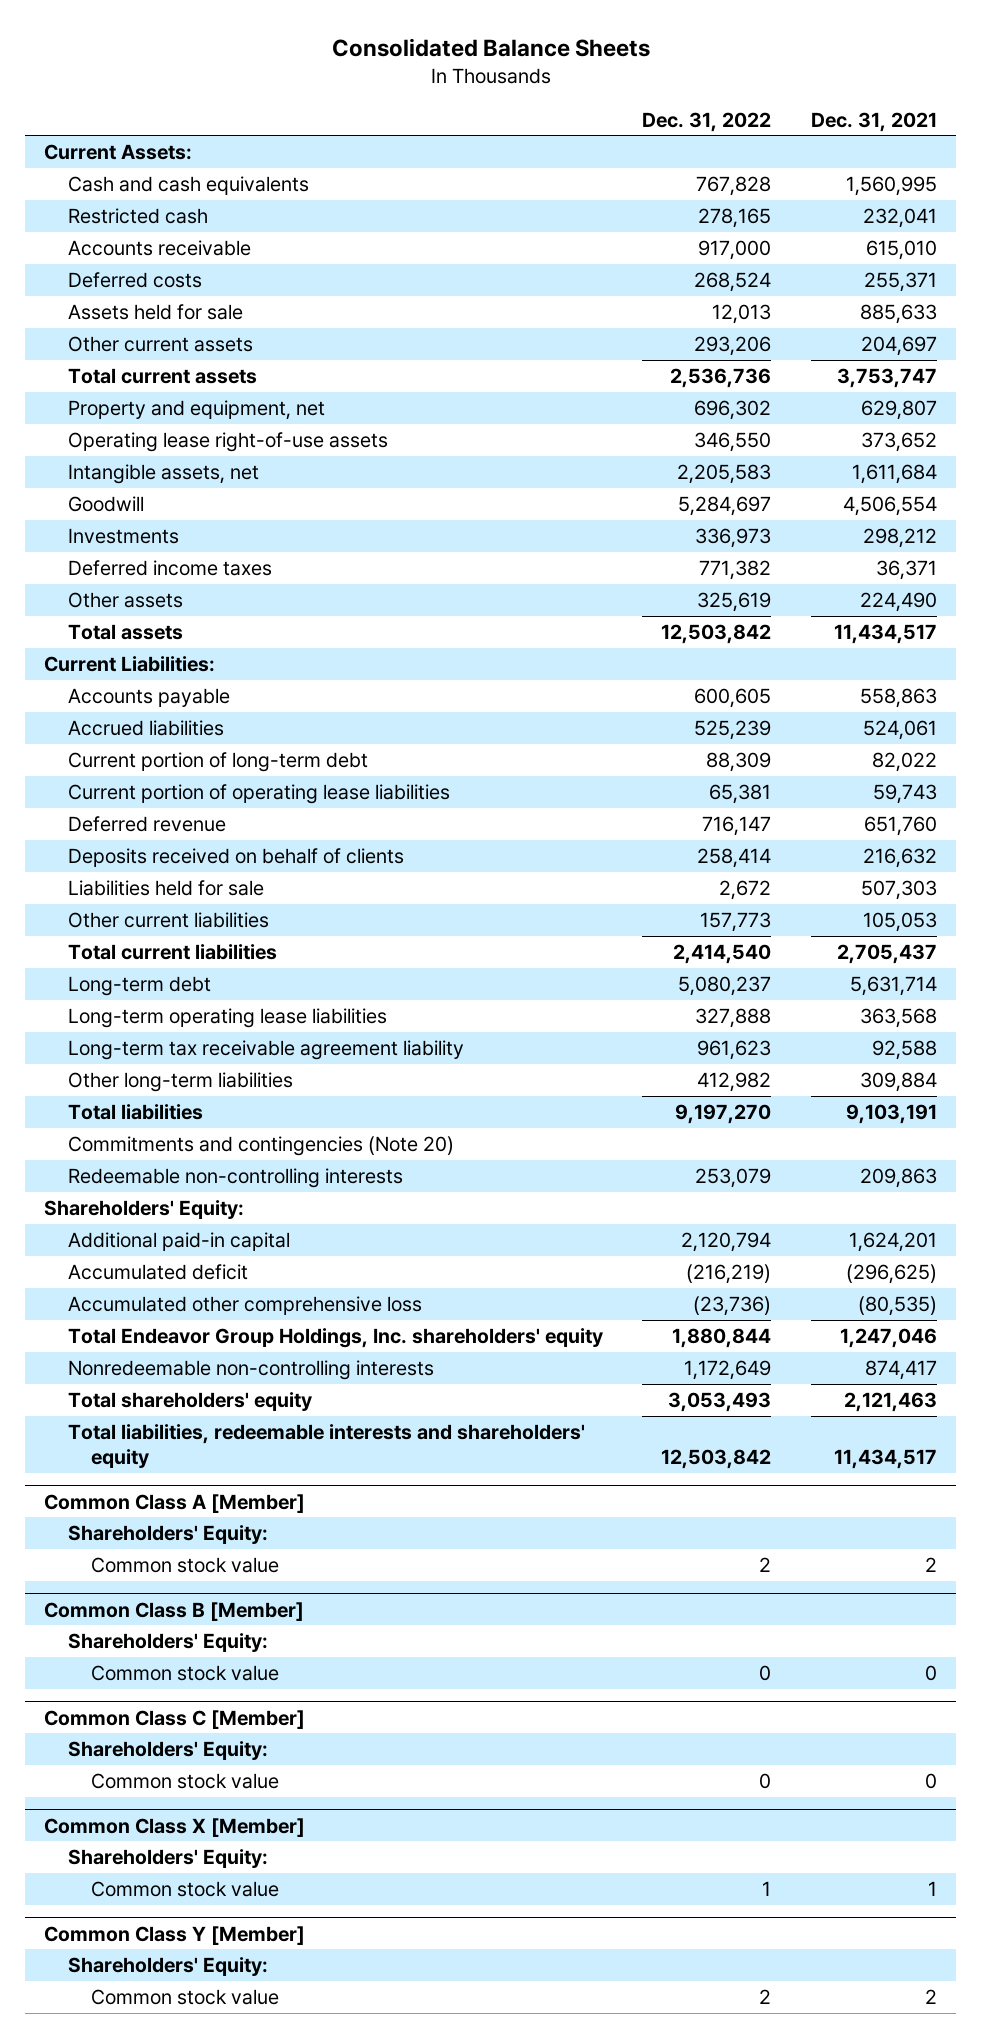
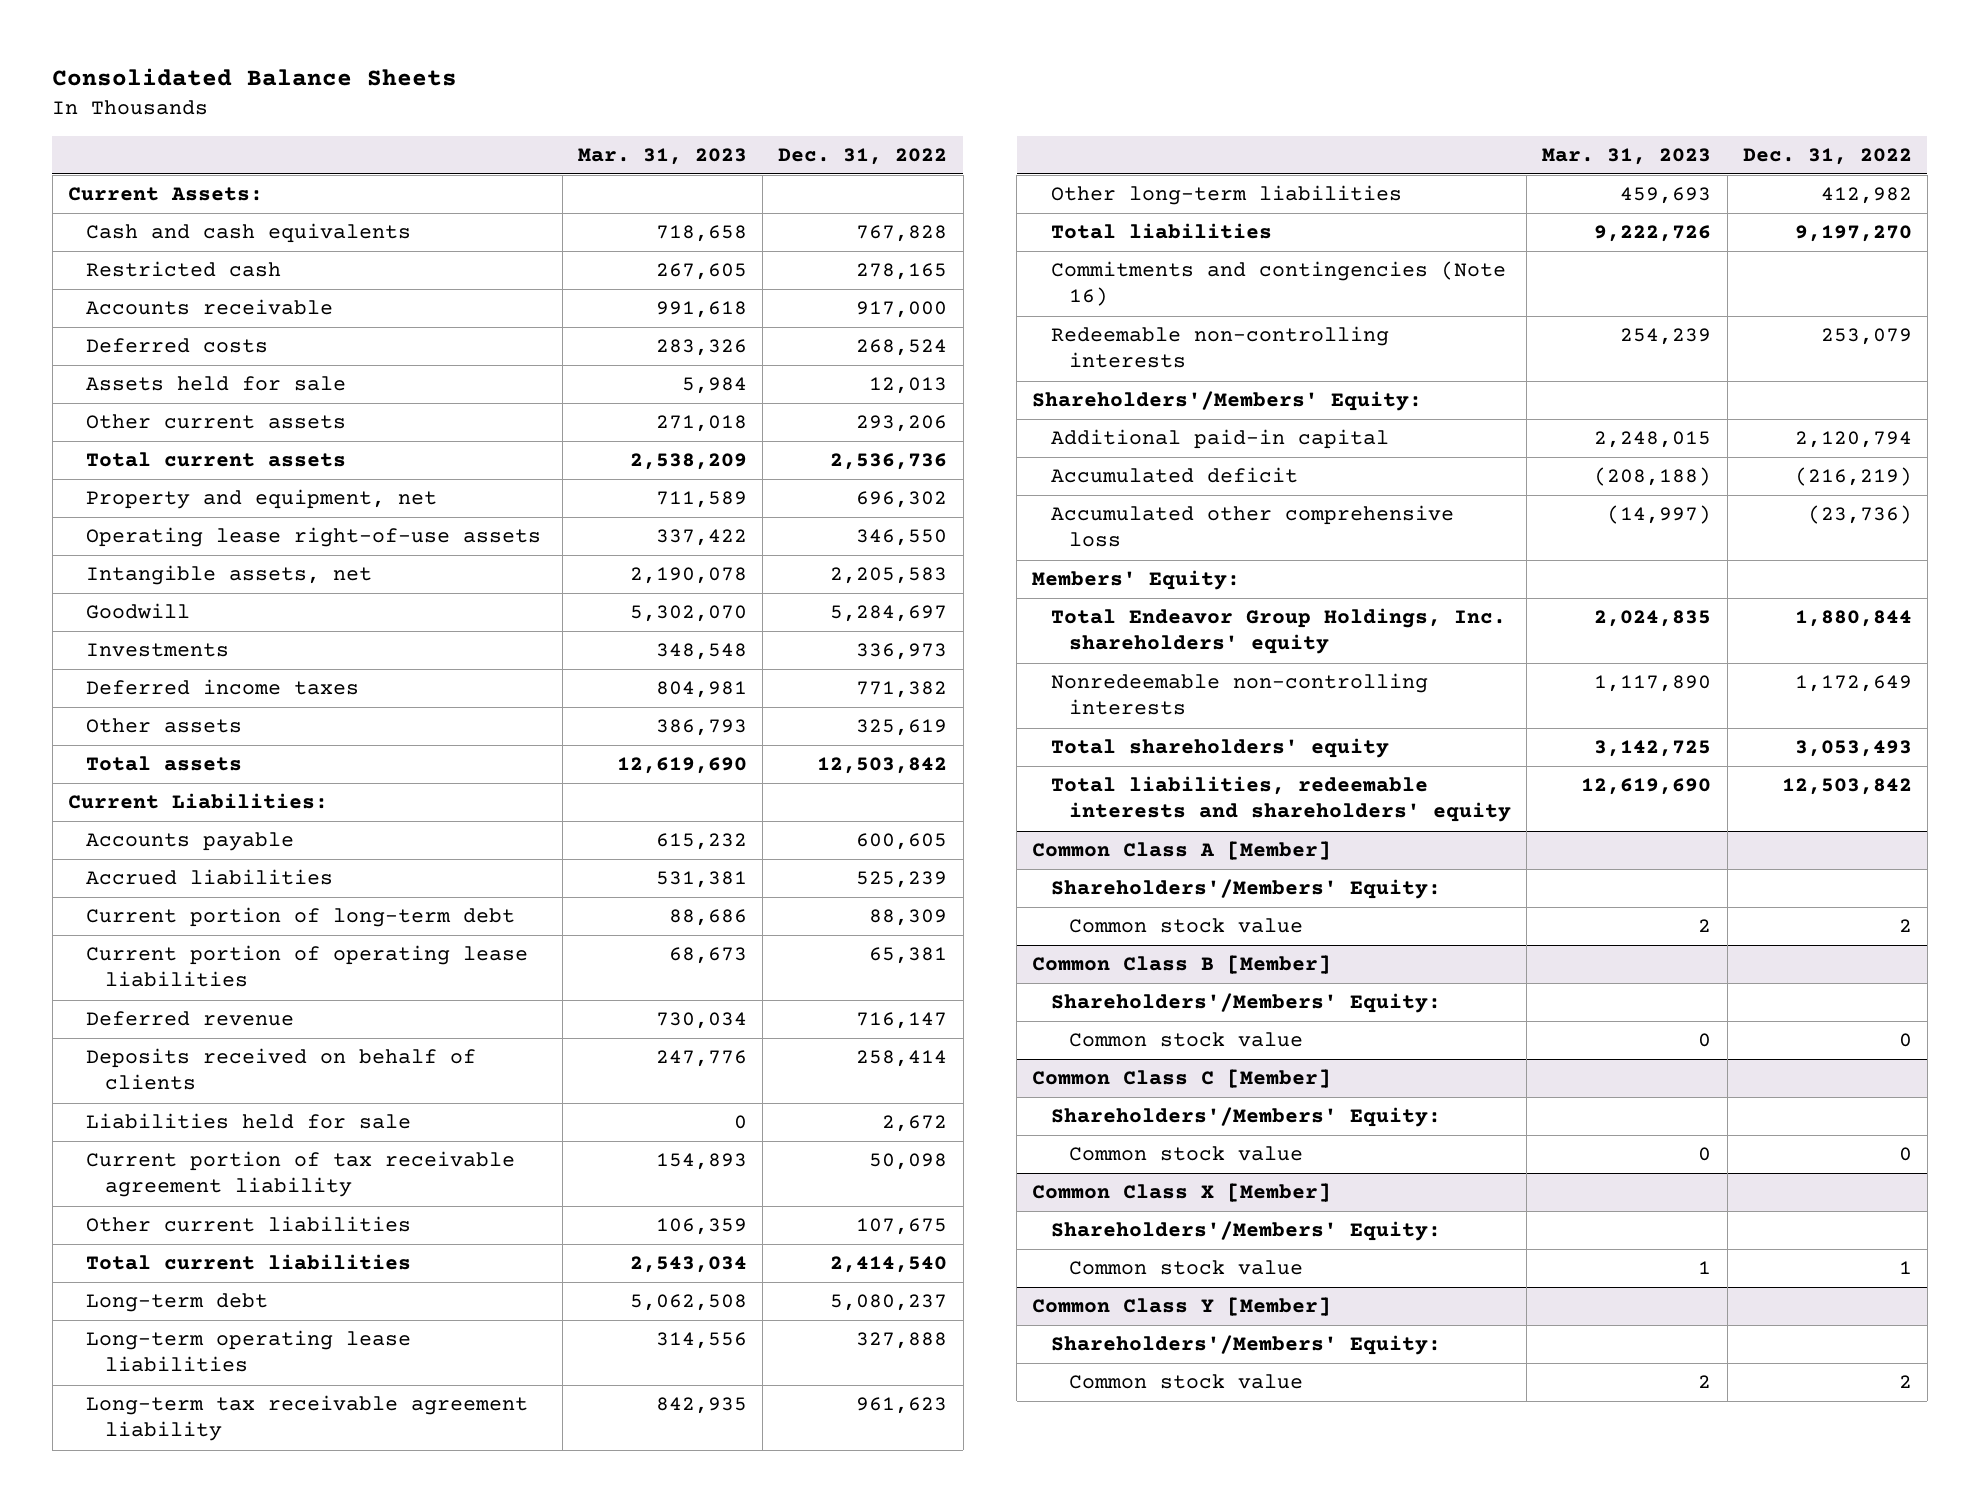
[810,111,937,132] Dec. 31, 2021 -> none
none -> [578,147,748,165] Mar. 31, 2023
none -> [86,1151,516,1198] Current portion of tax receivable agreement liability
[700,912,772,933] 157,773 -> [856,1218,948,1236] 107,675
[67,1136,454,1157] Commitments and contingencies (Note 20) -> [1050,261,1506,307] Commitments and contingencies (Note 16)
[44,1200,245,1220] Shareholders' Equity: -> [1032,391,1423,412] Shareholders'/Members' Equity:
none -> [1032,570,1241,591] Members' Equity:
[67,1525,268,1545] Shareholders' Equity: -> [1050,879,1441,900] Shareholders'/Members' Equity:
[67,1633,268,1653] Shareholders' Equity: -> [1050,993,1441,1014] Shareholders'/Members' Equity:
[67,1741,268,1761] Shareholders' Equity: -> [1050,1107,1441,1128] Shareholders'/Members' Equity:
[67,1849,268,1869] Shareholders' Equity: -> [1050,1221,1441,1242] Shareholders'/Members' Equity:
[67,1957,268,1977] Shareholders' Equity: -> [1050,1335,1441,1356] Shareholders'/Members' Equity:

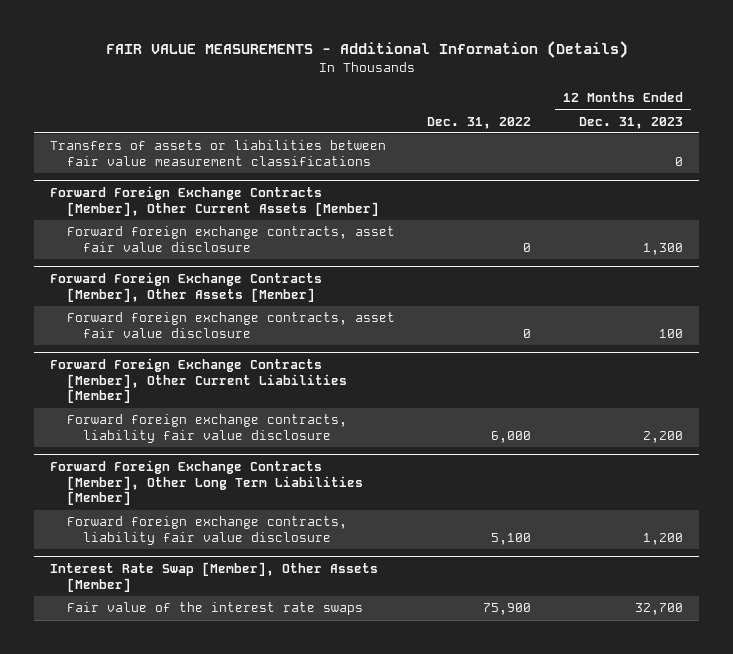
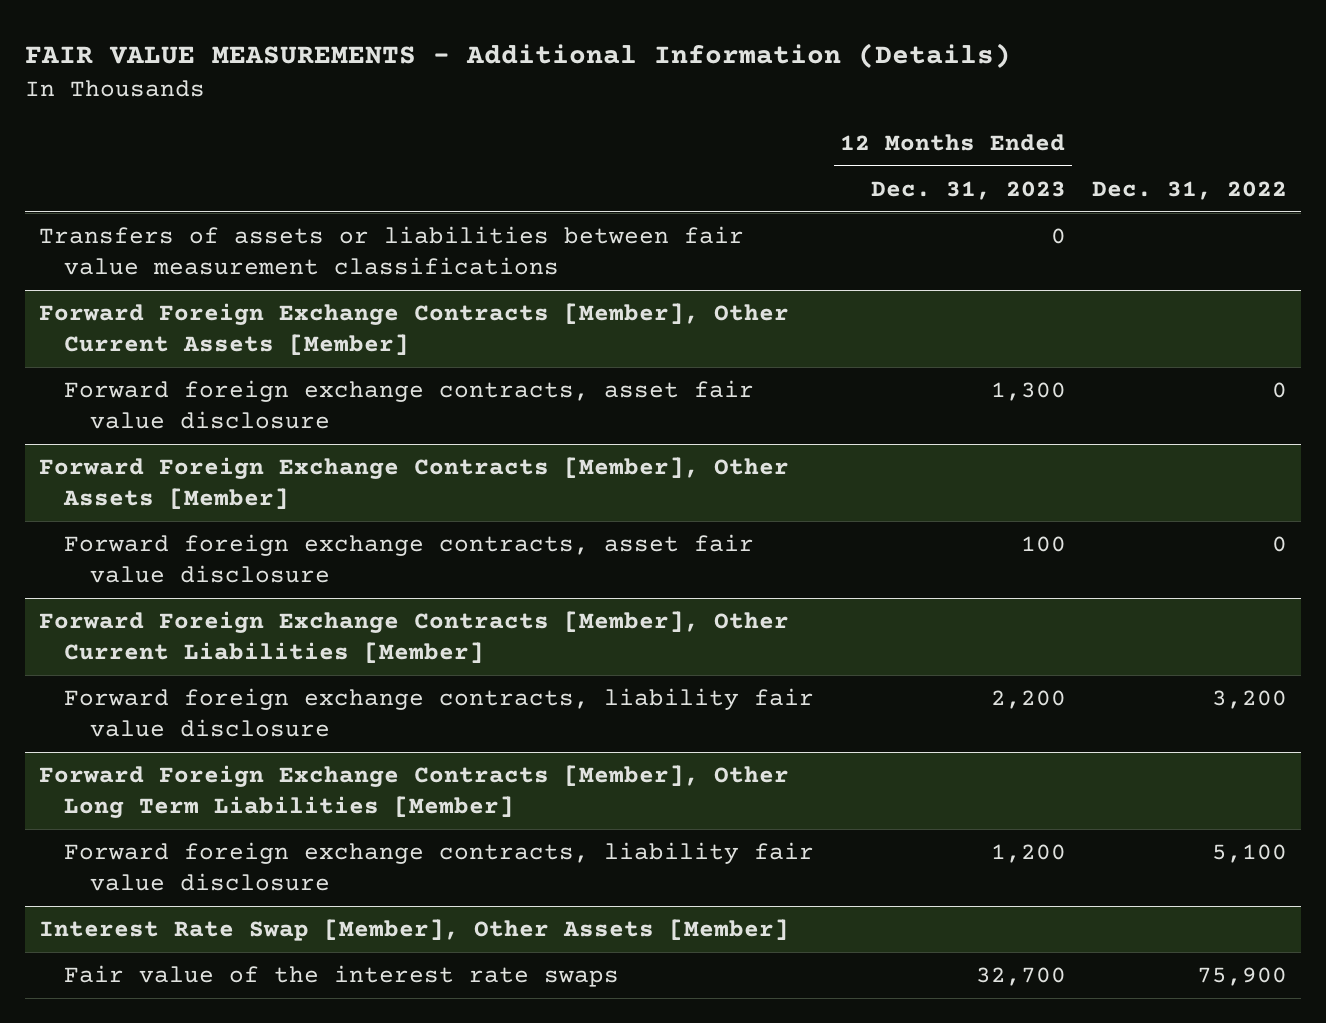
[490,431,531,444] 6,000 -> [1212,689,1288,709] 3,200

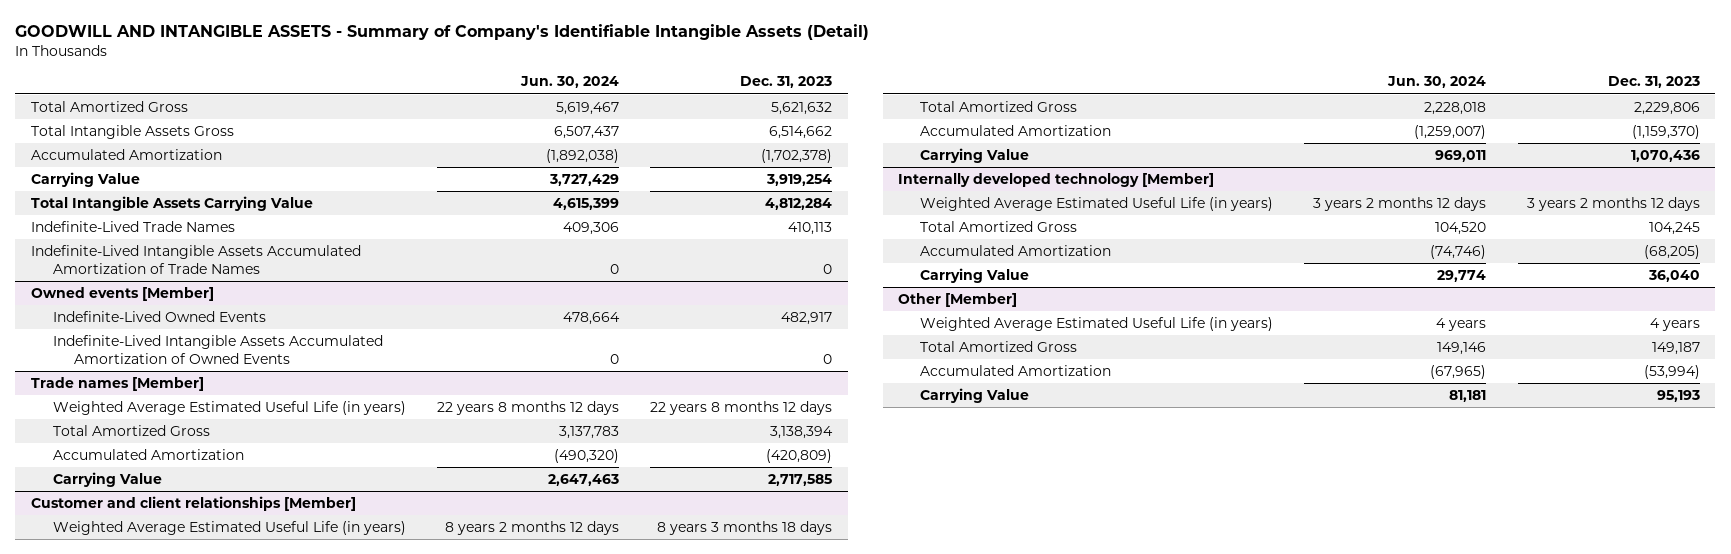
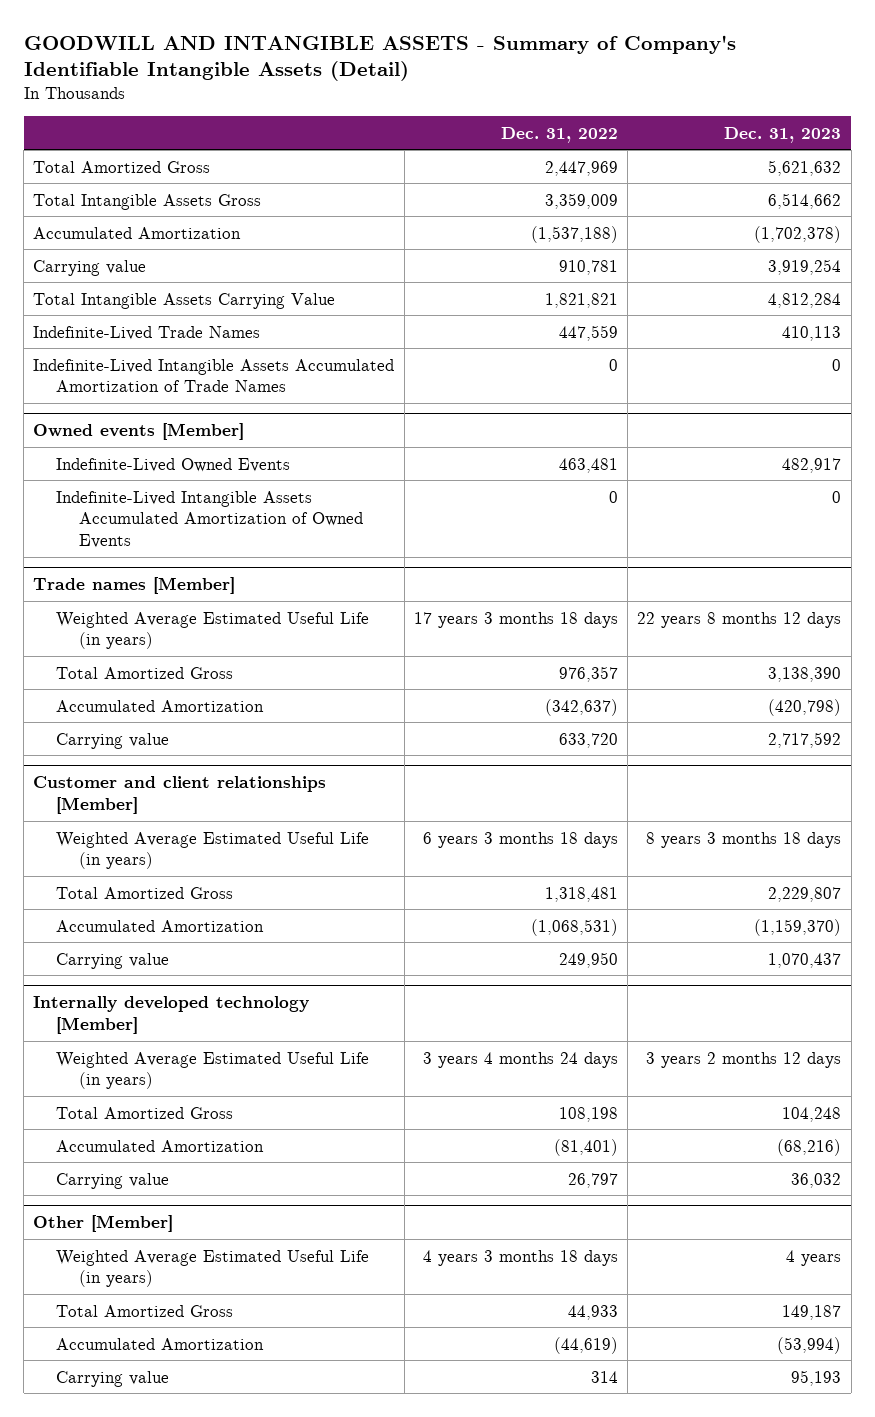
[520,76,620,89] Jun. 30, 2024 -> none
none -> [500,126,618,143] Dec. 31, 2022
[31,172,141,188] Carrying Value -> [33,259,147,276] Carrying value
[770,426,834,440] 3,138,394 -> [768,666,842,682] 3,138,390
[766,449,833,464] (420,809) -> [768,698,842,716] (420,798)
[52,472,162,488] Carrying Value -> [56,732,170,749] Carrying value
[768,474,833,487] 2,717,585 -> [768,731,842,748] 2,717,592
[1633,102,1700,116] 2,229,806 -> [768,886,842,902] 2,229,807
[920,148,1030,164] Carrying Value -> [56,952,170,969] Carrying value
[1630,150,1700,163] 1,070,436 -> [768,952,842,968] 1,070,437
[1648,222,1700,236] 104,245 -> [782,1106,842,1122] 104,248
[1643,245,1700,260] (68,205) -> [777,1138,842,1156] (68,216)
[920,268,1030,284] Carrying Value -> [56,1172,170,1189] Carrying value
[1647,270,1700,283] 36,040 -> [791,1172,842,1188] 36,032
[920,388,1030,404] Carrying Value -> [56,1370,170,1387] Carrying value

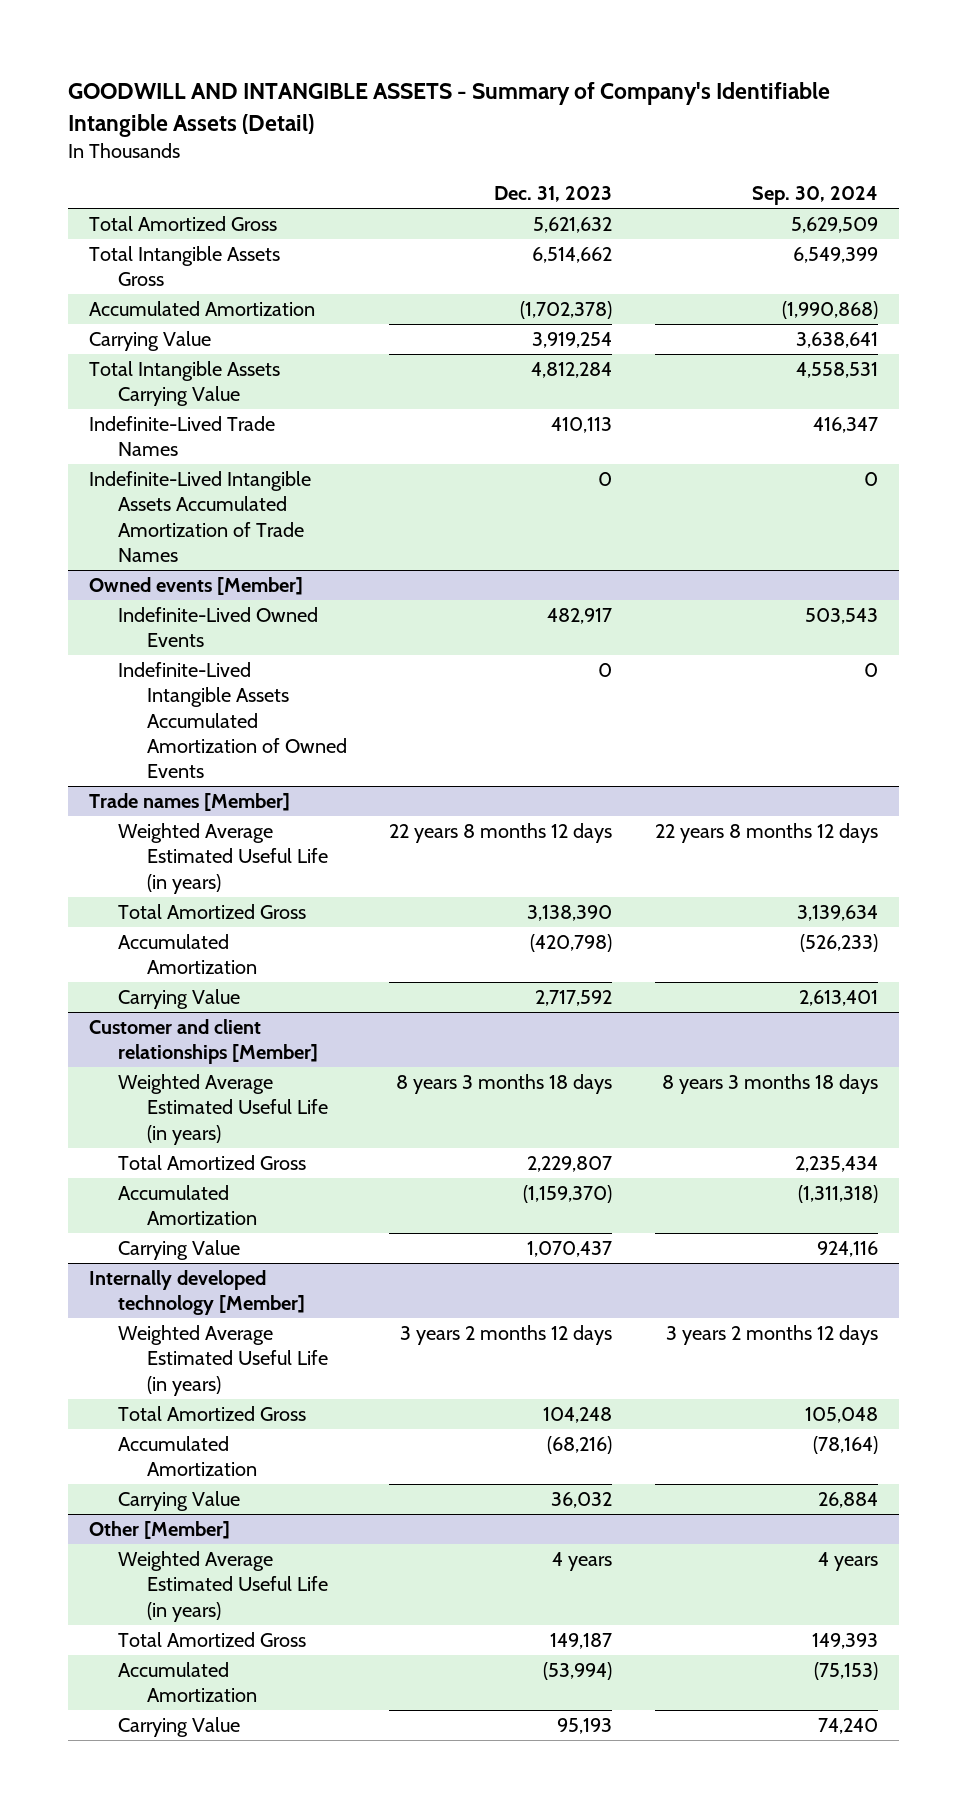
[500,126,618,143] Dec. 31, 2022 -> none
none -> [751,186,878,206] Sep. 30, 2024
[33,259,147,276] Carrying value -> [89,331,212,352] Carrying Value
[56,732,170,749] Carrying value -> [118,989,241,1010] Carrying Value
[56,952,170,969] Carrying value -> [118,1240,241,1261] Carrying Value
[56,1172,170,1189] Carrying value -> [118,1491,241,1512] Carrying Value
[56,1370,170,1387] Carrying value -> [118,1717,241,1738] Carrying Value

